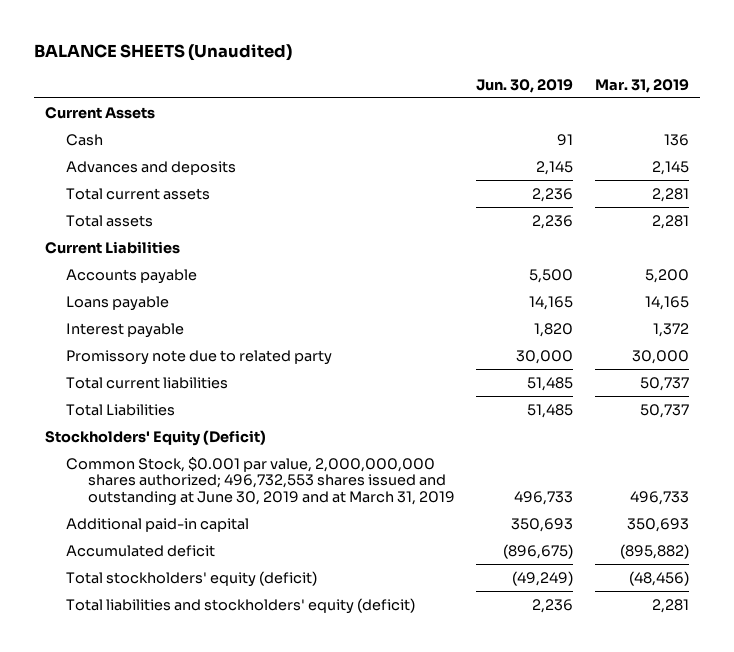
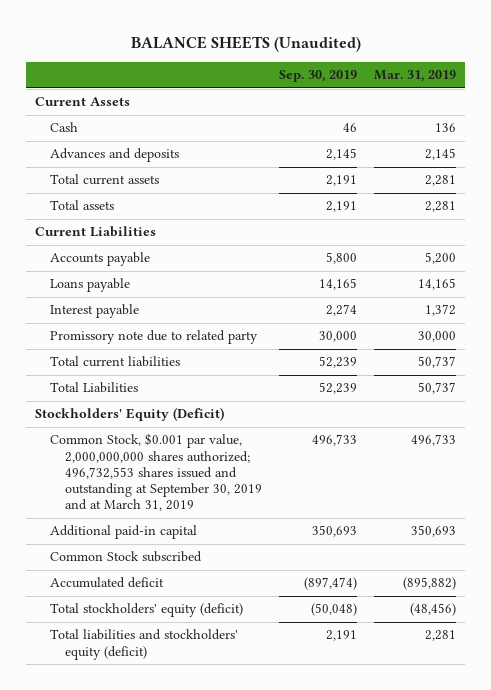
[476,78,574,93] Jun. 30, 2019 -> none
none -> [279,70,358,83] Sep. 30, 2019
[66,456,455,507] Common Stock, $0.001 par value, 2,000,000,000 shares authorized; 496,732,553 shares issued and outstanding at June 30, 2019 and at March 31, 2019 -> [50,433,263,512] Common Stock, $0.001 par value, 2,000,000,000 shares authorized; 496,732,553 shares issued and outstanding at September 30, 2019 and at March 31, 2019
none -> [50,551,203,563] Common Stock subscribed

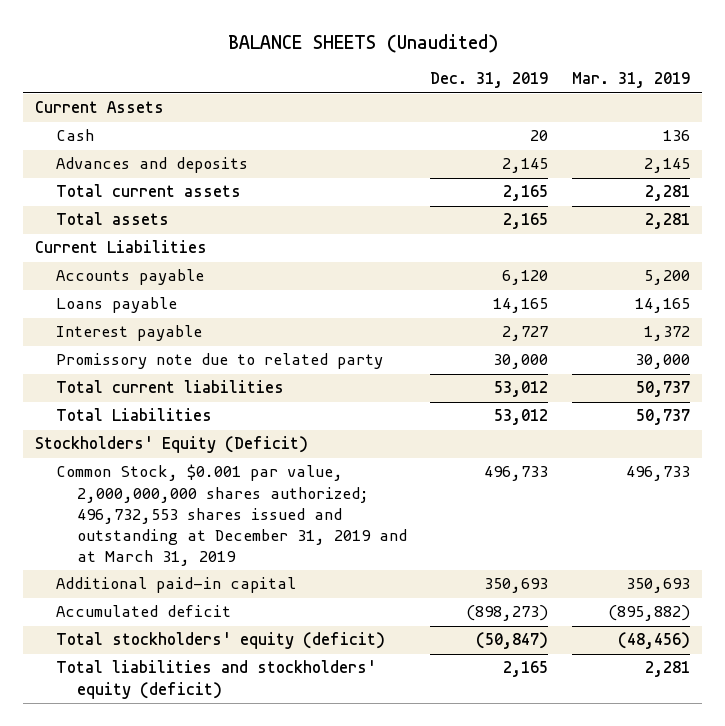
[279,70,358,83] Sep. 30, 2019 -> none
none -> [430,72,549,89] Dec. 31, 2019
[50,433,263,512] Common Stock, $0.001 par value, 2,000,000,000 shares authorized; 496,732,553 shares issued and outstanding at September 30, 2019 and at March 31, 2019 -> [55,464,407,567] Common Stock, $0.001 par value, 2,000,000,000 shares authorized; 496,732,553 shares issued and outstanding at December 31, 2019 and at March 31, 2019
[50,551,203,563] Common Stock subscribed -> none

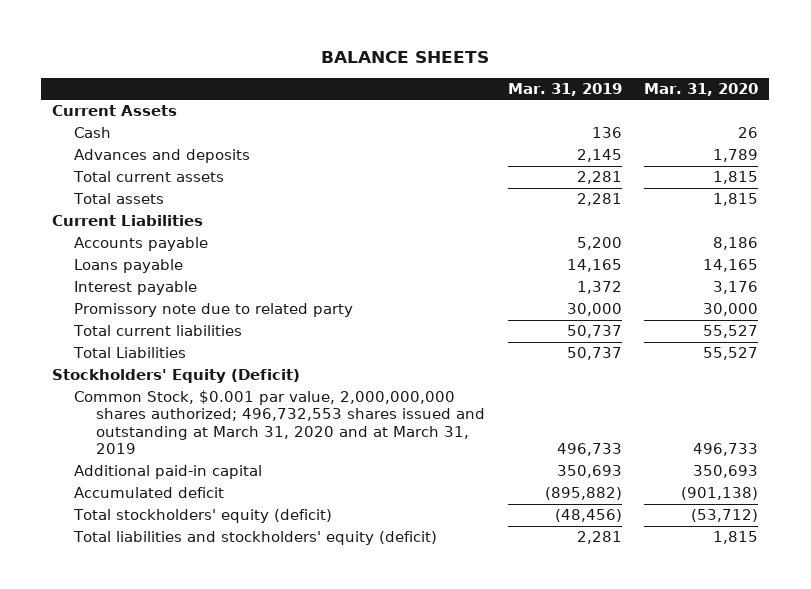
[227,33,498,53] BALANCE SHEETS (Unaudited) -> [321,51,490,64] BALANCE SHEETS
[430,72,549,89] Dec. 31, 2019 -> none
none -> [644,82,759,96] Mar. 31, 2020
[55,464,407,567] Common Stock, $0.001 par value, 2,000,000,000 shares authorized; 496,732,553 shares issued and outstanding at December 31, 2019 and at March 31, 2019 -> [74,390,486,454] Common Stock, $0.001 par value, 2,000,000,000 shares authorized; 496,732,553 shares issued and outstanding at March 31, 2020 and at March 31, 2019

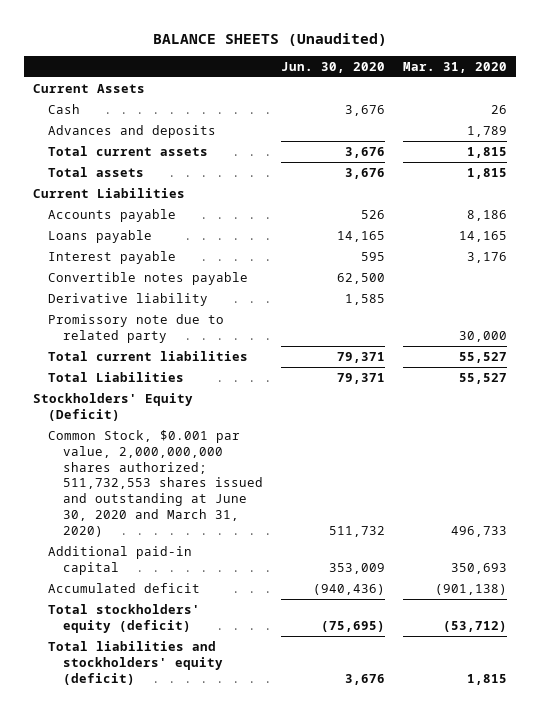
[321,51,490,64] BALANCE SHEETS -> [153,32,388,46] BALANCE SHEETS (Unaudited)
[507,82,622,96] Mar. 31, 2019 -> none
none -> [281,61,386,73] Jun. 30, 2020
none -> [48,271,249,285] Convertible notes payable
none -> [48,292,209,306] Derivative liability
[74,390,486,454] Common Stock, $0.001 par value, 2,000,000,000 shares authorized; 496,732,553 shares issued and outstanding at March 31, 2020 and at March 31, 2019 -> [48,429,264,538] Common Stock, $0.001 par value, 2,000,000,000 shares authorized; 511,732,553 shares issued and outstanding at June 30, 2020 and March 31, 2020)

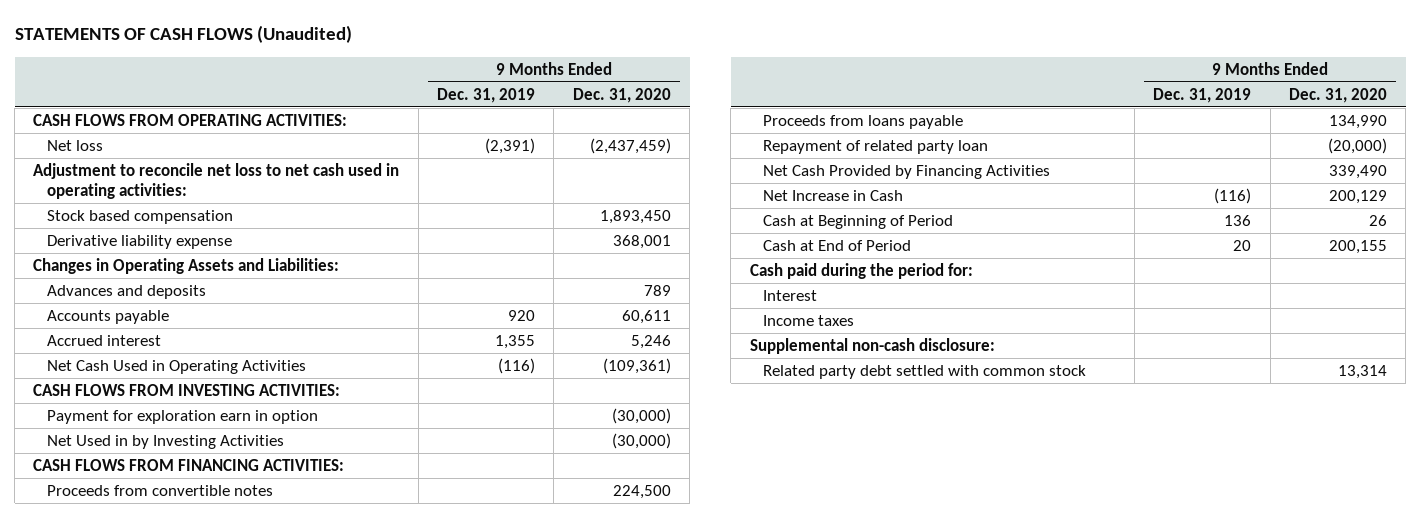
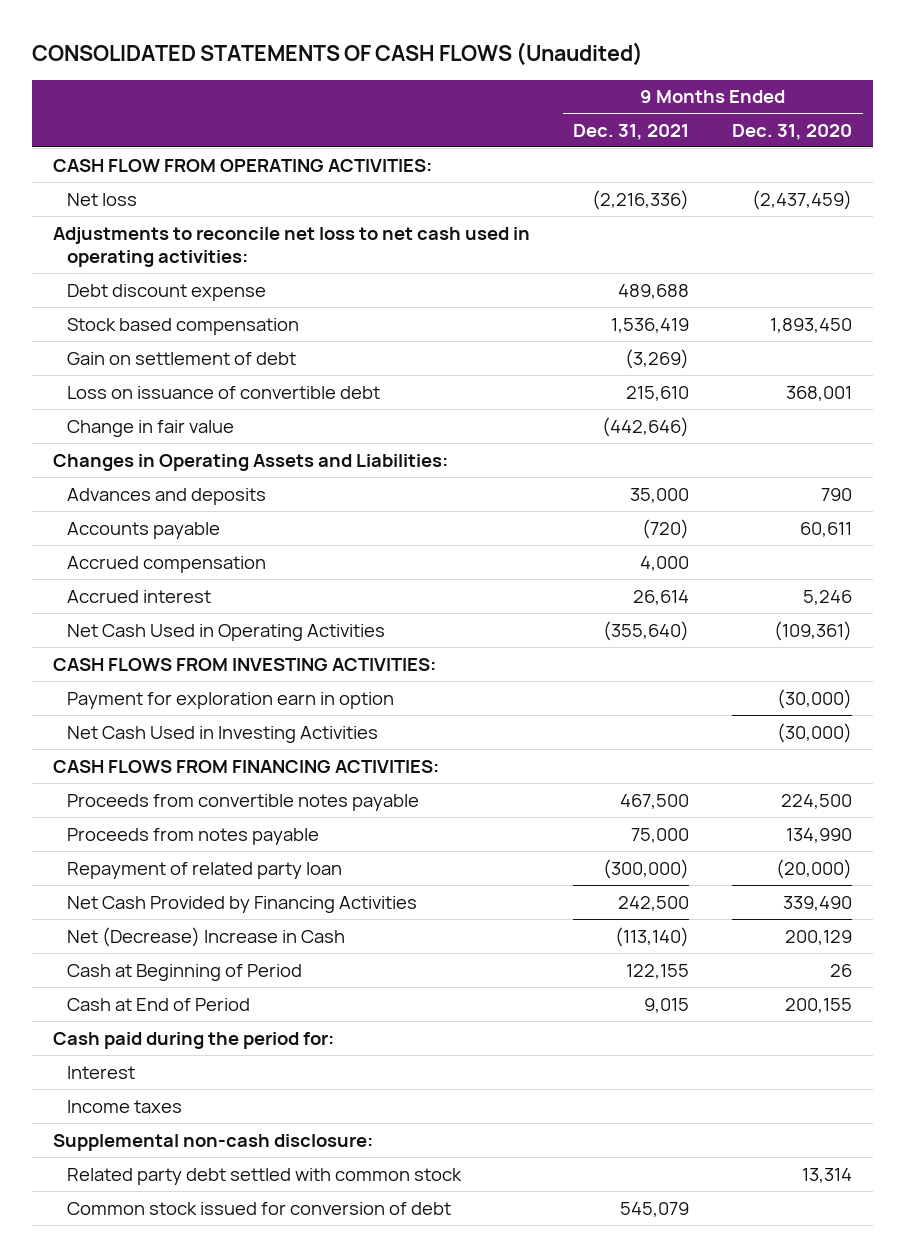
[14,25,352,44] STATEMENTS OF CASH FLOWS (Unaudited) -> [32,42,644,67] CONSOLIDATED STATEMENTS OF CASH FLOWS (Unaudited)
[437,87,536,103] Dec. 31, 2019 -> none
none -> [573,123,690,140] Dec. 31, 2021
[33,113,348,126] CASH FLOWS FROM OPERATING ACTIVITIES: -> [53,158,433,172] CASH FLOW FROM OPERATING ACTIVITIES:
[33,162,400,199] Adjustment to reconcile net loss to net cash used in operating activities: -> [53,226,531,267] Adjustments to reconcile net loss to net cash used in operating activities:
none -> [66,283,266,301] Debt discount expense
none -> [66,351,296,365] Gain on settlement of debt
[46,234,232,249] Derivative liability expense -> [66,385,380,399] Loss on issuance of convertible debt
none -> [66,419,234,437] Change in fair value
[643,284,671,296] 789 -> [820,487,852,501] 790
none -> [66,555,266,573] Accrued compensation
[46,434,284,449] Net Used in by Investing Activities -> [66,725,378,743] Net Cash Used in Investing Activities
[46,484,273,496] Proceeds from convertible notes -> [66,793,419,811] Proceeds from convertible notes payable
[762,114,963,129] Proceeds from loans payable -> [66,827,319,845] Proceeds from notes payable
[762,189,903,201] Net Increase in Cash -> [66,926,345,947] Net (Decrease) Increase in Cash
none -> [66,1201,451,1215] Common stock issued for conversion of debt

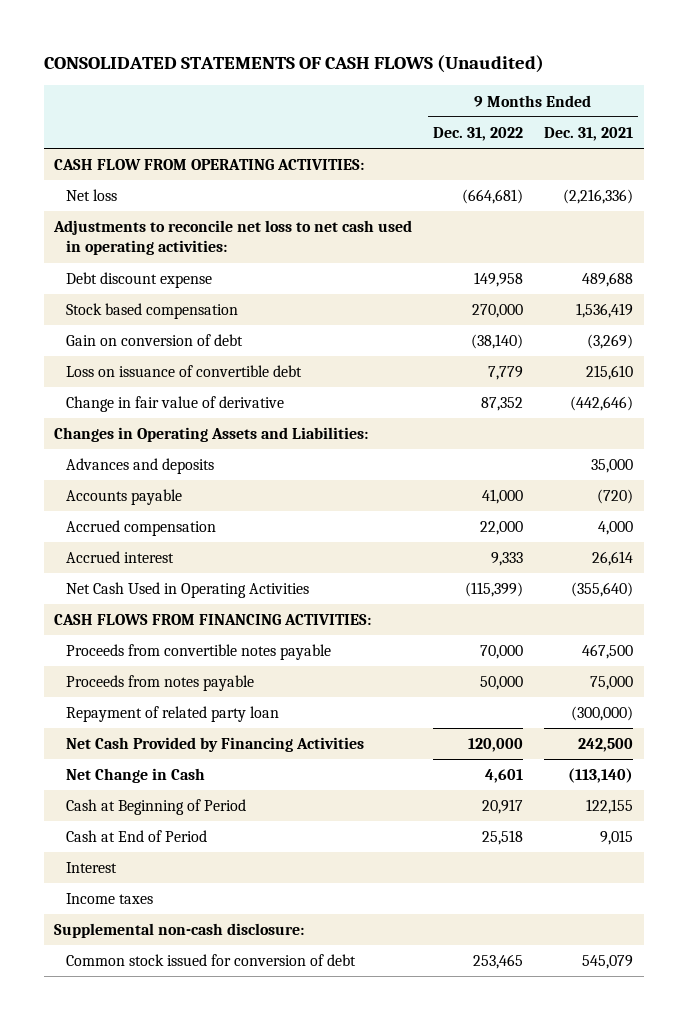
[731,123,852,140] Dec. 31, 2020 -> none
none -> [433,126,524,141] Dec. 31, 2022
[66,351,296,365] Gain on settlement of debt -> [66,334,244,347] Gain on conversion of debt
[66,419,234,437] Change in fair value -> [66,396,285,413] Change in fair value of derivative
[53,657,437,671] CASH FLOWS FROM INVESTING ACTIVITIES: -> none
[66,691,394,709] Payment for exploration earn in option -> none
[66,725,378,743] Net Cash Used in Investing Activities -> none
[66,926,345,947] Net (Decrease) Increase in Cash -> [66,768,206,784] Net Change in Cash
[53,1031,335,1049] Cash paid during the period for: -> none
[66,1167,462,1185] Related party debt settled with common stock -> none

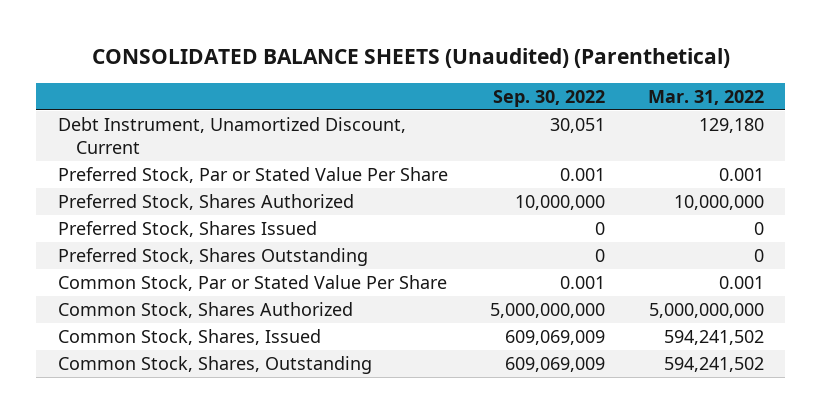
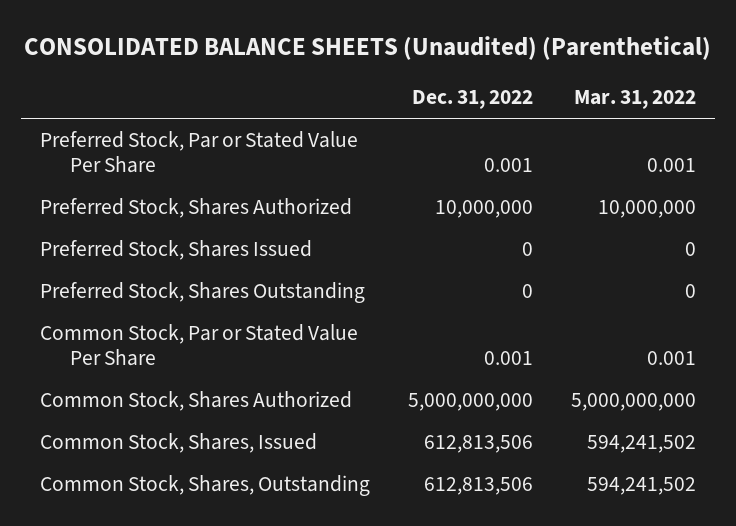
[493,89,606,107] Sep. 30, 2022 -> none
none -> [412,90,534,110] Dec. 31, 2022
[57,117,406,154] Debt Instrument, Unamortized Discount, Current -> none

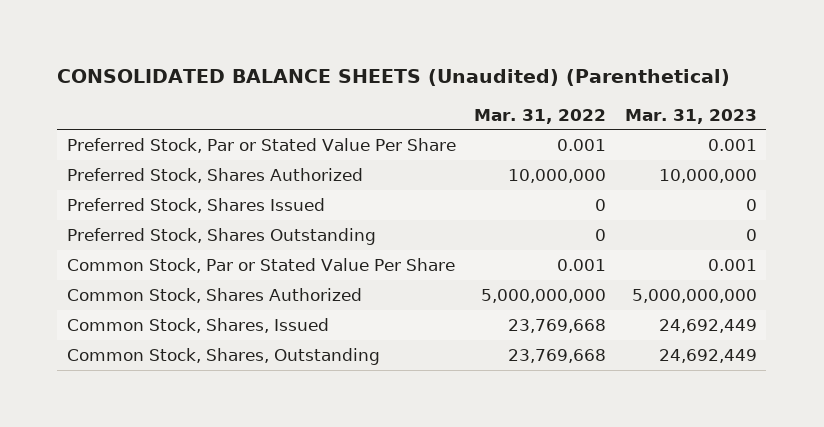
[412,90,534,110] Dec. 31, 2022 -> none
none -> [624,108,757,124] Mar. 31, 2023
[587,435,697,454] 594,241,502 -> [508,318,607,333] 23,769,668
[587,477,697,496] 594,241,502 -> [508,348,607,363] 23,769,668

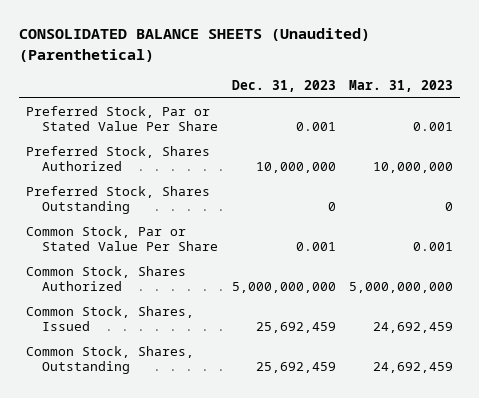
[474,108,607,124] Mar. 31, 2022 -> none
none -> [231,79,336,92] Dec. 31, 2023
[66,197,325,213] Preferred Stock, Shares Issued -> none
[658,318,757,333] 24,692,449 -> [373,322,454,334] 24,692,459
[658,348,757,363] 24,692,449 -> [373,362,454,374] 24,692,459

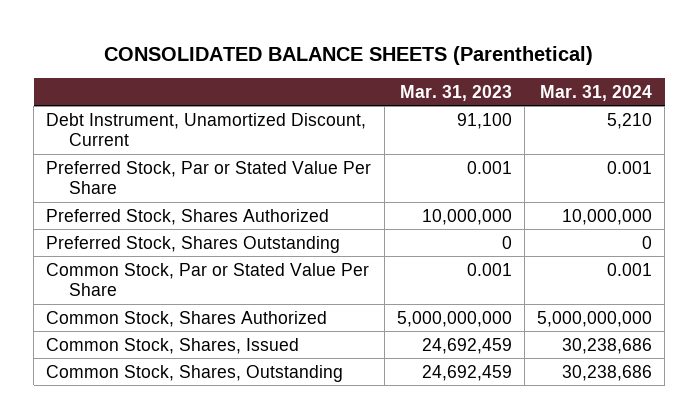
[19,28,371,62] CONSOLIDATED BALANCE SHEETS (Unaudited) (Parenthetical) -> [104,45,594,65] CONSOLIDATED BALANCE SHEETS (Parenthetical)
[231,79,336,92] Dec. 31, 2023 -> none
none -> [540,84,653,101] Mar. 31, 2024
none -> [46,112,367,147] Debt Instrument, Unamortized Discount, Current

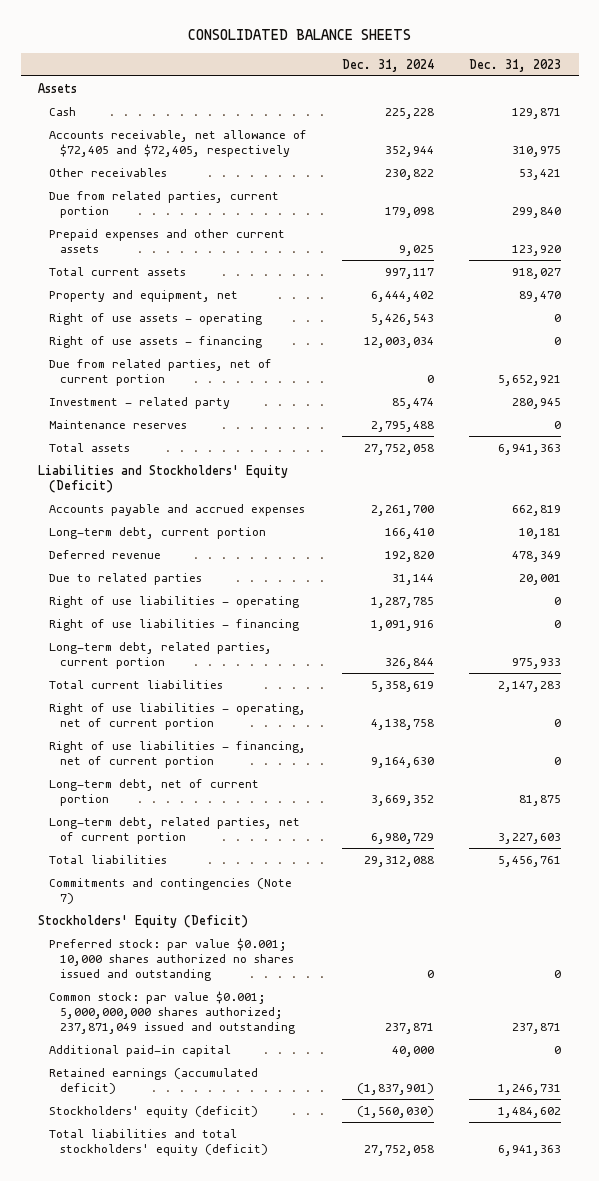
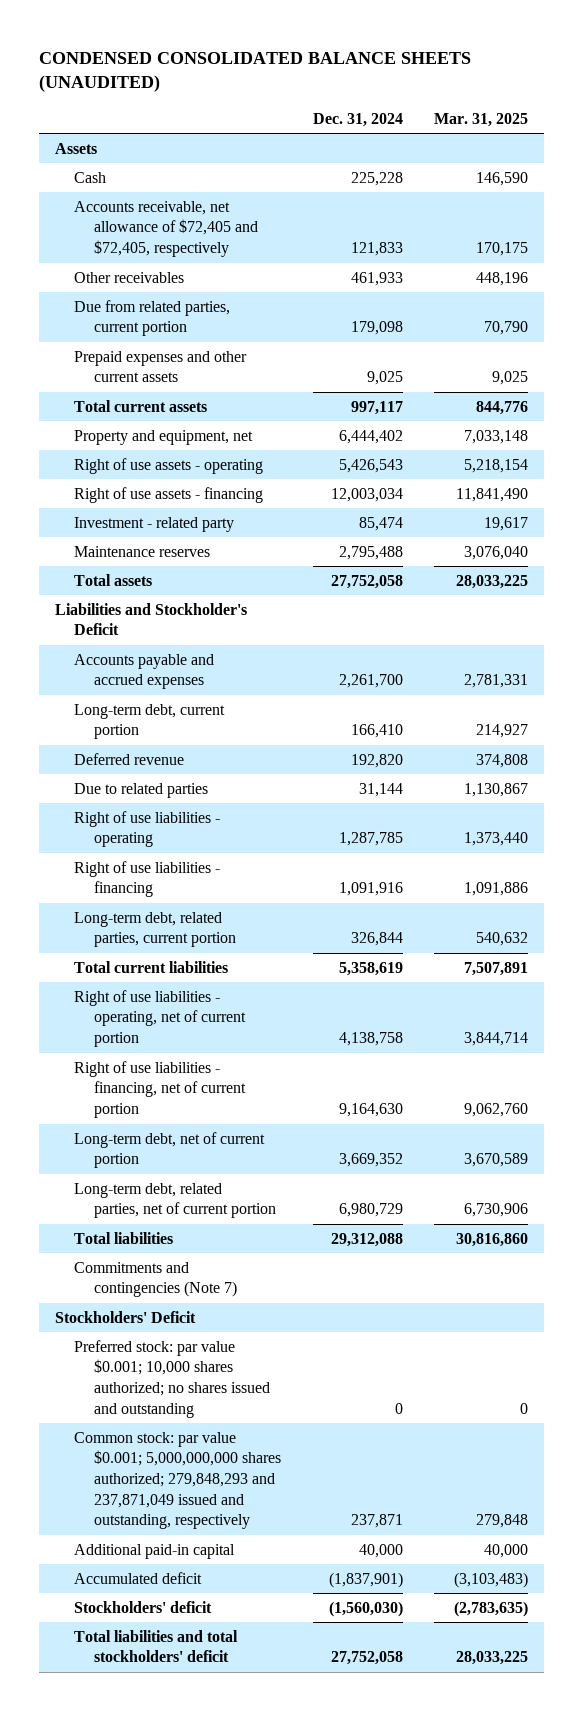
[187,29,411,41] CONSOLIDATED BALANCE SHEETS -> [39,51,472,93] CONDENSED CONSOLIDATED BALANCE SHEETS (UNAUDITED)
[469,58,562,72] Dec. 31, 2023 -> none
none -> [433,112,528,127] Mar. 31, 2025
[385,145,435,157] 352,944 -> [350,241,403,256] 121,833
[385,168,435,180] 230,822 -> [350,271,403,286] 461,933
[49,358,273,386] Due from related parties, net of current portion -> none
[38,464,289,493] Liabilities and Stockholders' Equity (Deficit) -> [54,602,247,636] Liabilities and Stockholder's Deficit
[38,914,249,928] Stockholders' Equity (Deficit) -> [54,1310,196,1323] Stockholders' Deficit
[49,937,295,981] Preferred stock: par value $0.001; 10,000 shares authorized no shares issued and outstanding -> [74,1339,271,1418] Preferred stock: par value $0.001; 10,000 shares authorized; no shares issued and outstanding
[49,990,296,1034] Common stock: par value $0.001; 5,000,000,000 shares authorized; 237,871,049 issued and outstanding -> [74,1431,282,1530] Common stock: par value $0.001; 5,000,000,000 shares authorized; 279,848,293 and 237,871,049 issued and outstanding, respectively
[49,1067,259,1094] Retained earnings (accumulated deficit) -> [74,1571,203,1584] Accumulated deficit
[49,1105,259,1118] Stockholders' equity (deficit) -> [74,1600,213,1613] Stockholders' deficit
[49,1128,269,1156] Total liabilities and total stockholders' equity (deficit) -> [74,1629,239,1663] Total liabilities and total stockholders' deficit

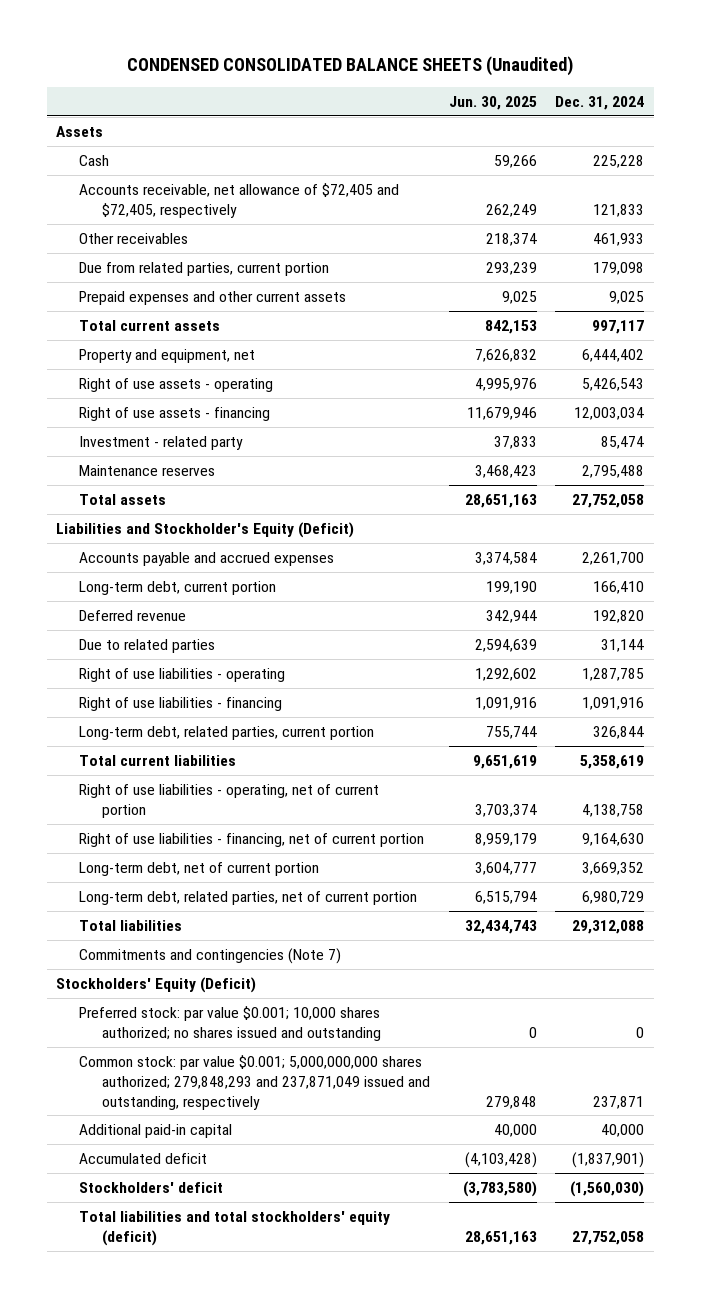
[39,51,472,93] CONDENSED CONSOLIDATED BALANCE SHEETS (UNAUDITED) -> [127,56,574,77] CONDENSED CONSOLIDATED BALANCE SHEETS (Unaudited)
[433,112,528,127] Mar. 31, 2025 -> none
none -> [448,95,537,110] Jun. 30, 2025
[54,602,247,636] Liabilities and Stockholder's Deficit -> [56,521,355,538] Liabilities and Stockholder's Equity (Deficit)
[54,1310,196,1323] Stockholders' Deficit -> [56,976,257,993] Stockholders' Equity (Deficit)
[74,1629,239,1663] Total liabilities and total stockholders' deficit -> [79,1210,391,1246] Total liabilities and total stockholders' equity (deficit)

